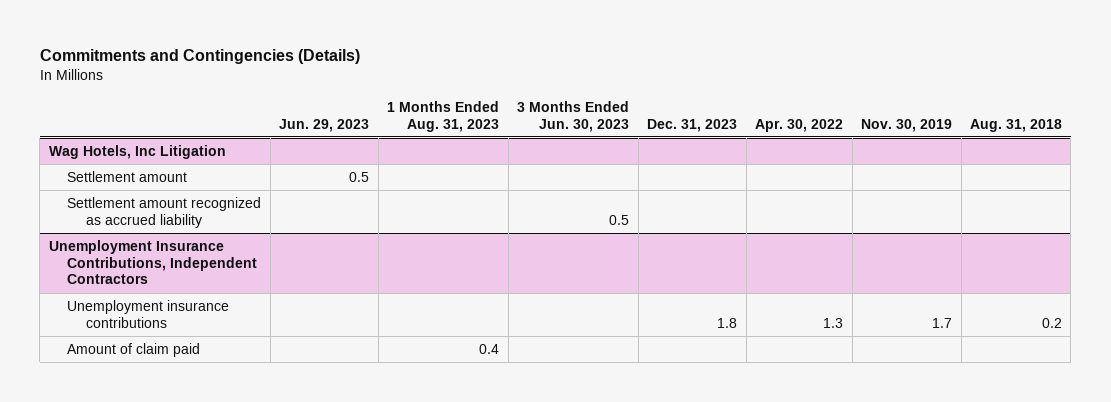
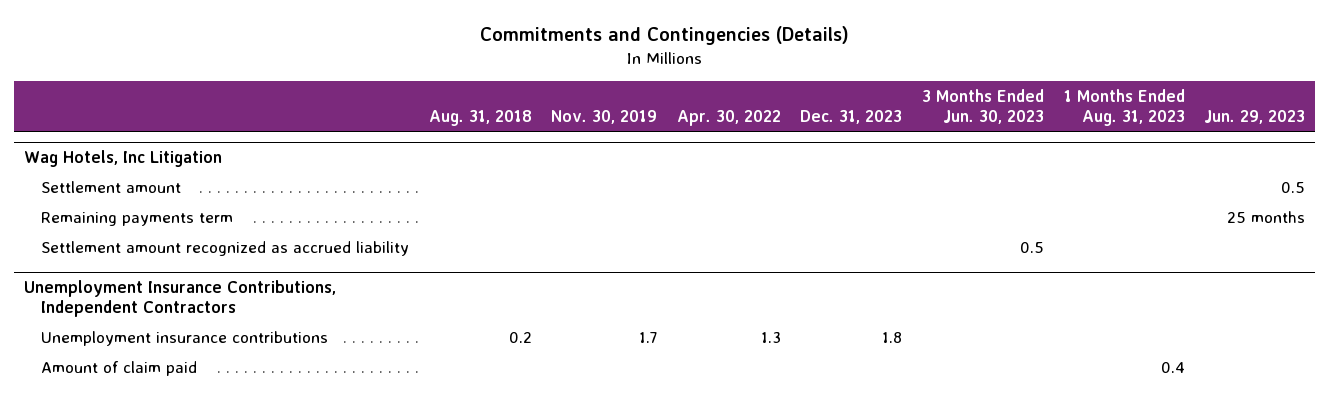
none -> [41,211,234,226] Remaining payments term

